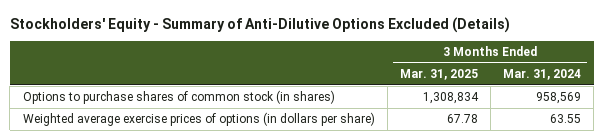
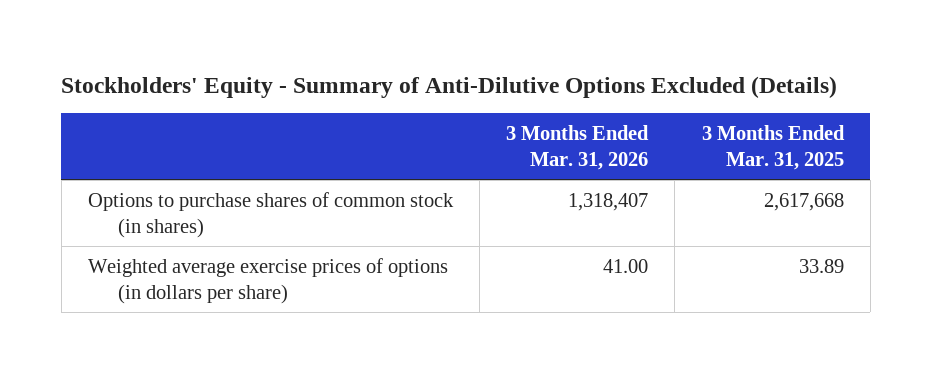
[502,68,581,80] Mar. 31, 2024 -> none
none -> [506,124,650,170] 3 Months Ended Mar. 31, 2026
[422,92,479,105] 1,308,834 -> [763,192,844,211] 2,617,668
[446,114,478,124] 67.78 -> [798,258,844,273] 33.89

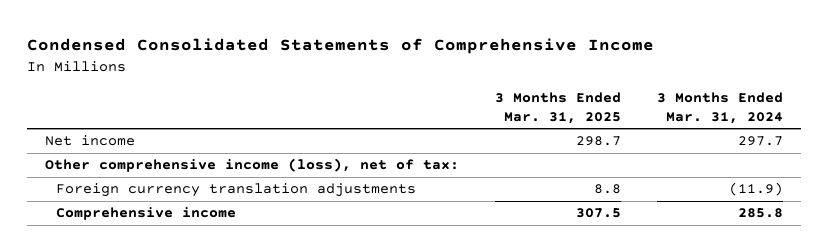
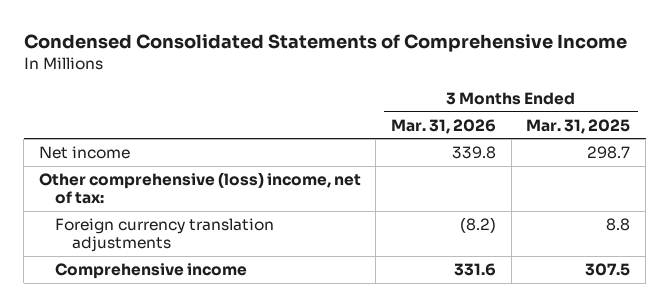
[656,92,783,124] 3 Months Ended Mar. 31, 2024 -> none
none -> [391,118,497,134] Mar. 31, 2026
[44,158,459,173] Other comprehensive income (loss), net of tax: -> [38,172,361,205] Other comprehensive (loss) income, net of tax:

